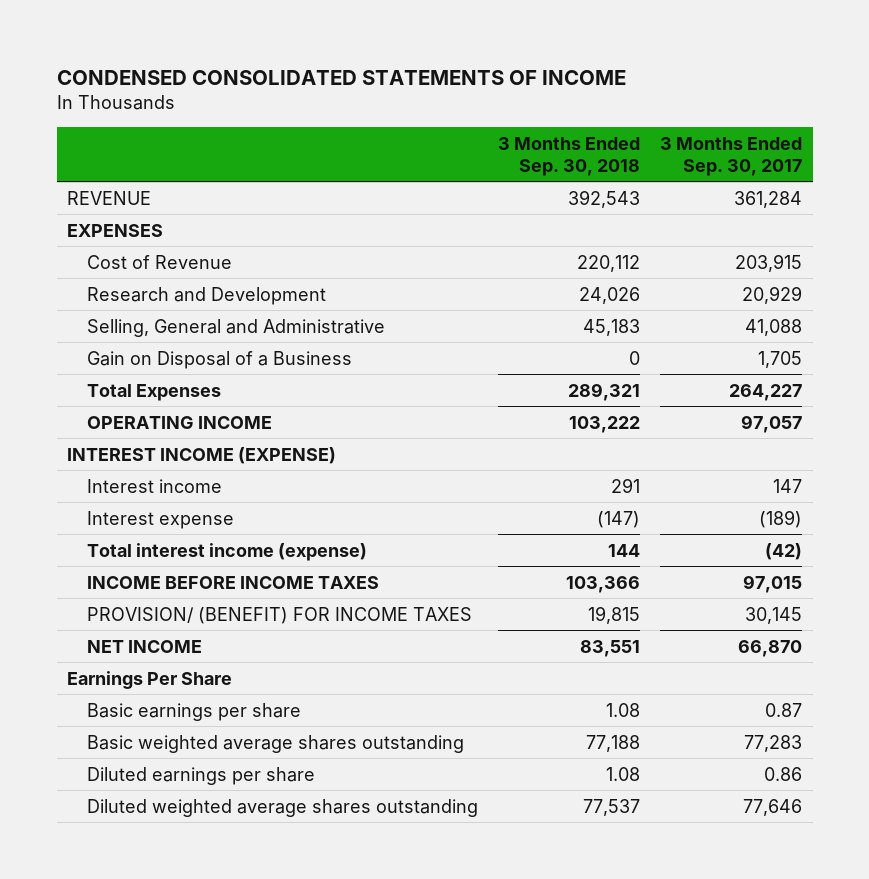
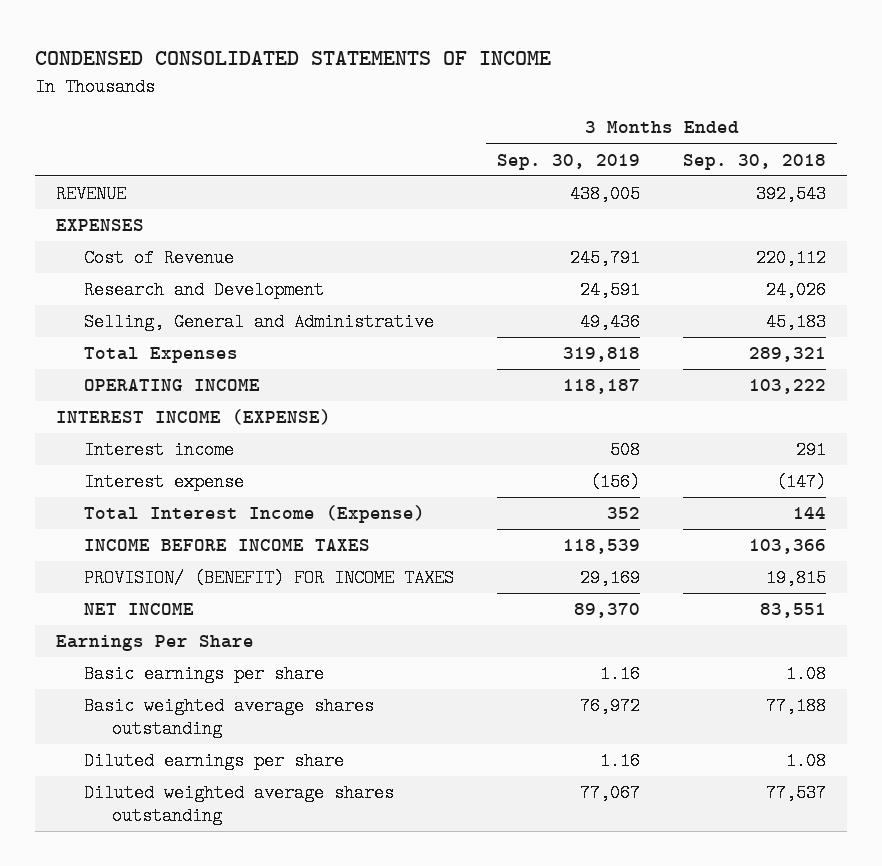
[660,136,803,176] 3 Months Ended Sep. 30, 2017 -> none
none -> [497,153,641,170] Sep. 30, 2019
[86,350,352,369] Gain on Disposal of a Business -> none
[86,542,367,561] Total interest income (expense) -> [84,505,426,524] Total Interest Income (Expense)

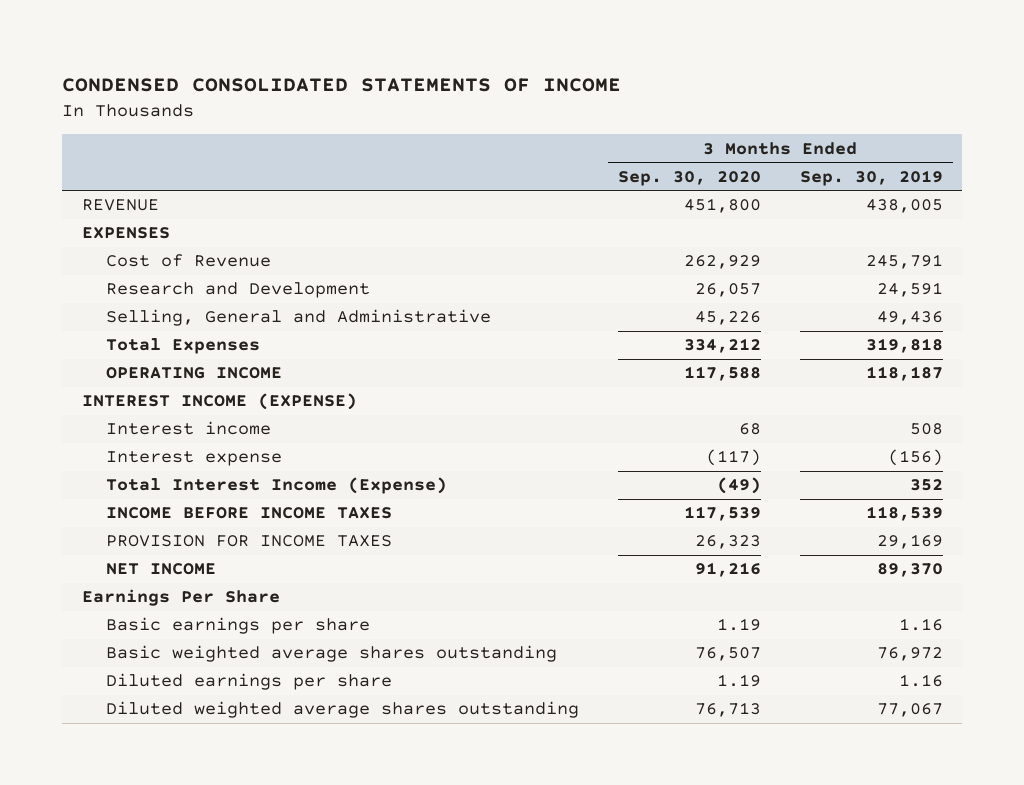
[683,153,827,170] Sep. 30, 2018 -> none
none -> [617,170,761,186] Sep. 30, 2020
[84,569,455,588] PROVISION/ (BENEFIT) FOR INCOME TAXES -> [105,535,392,548] PROVISION FOR INCOME TAXES

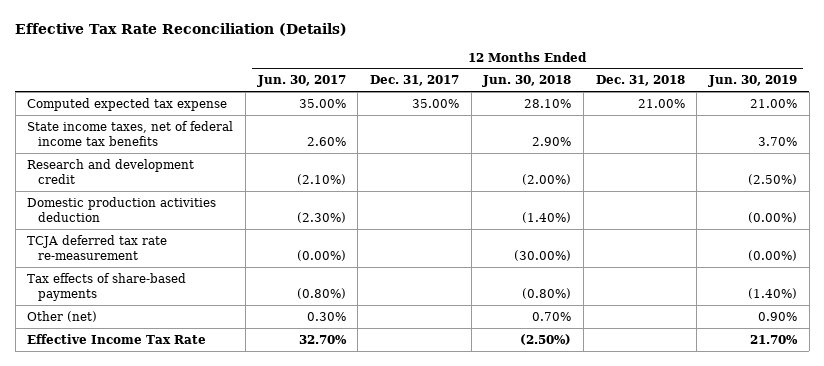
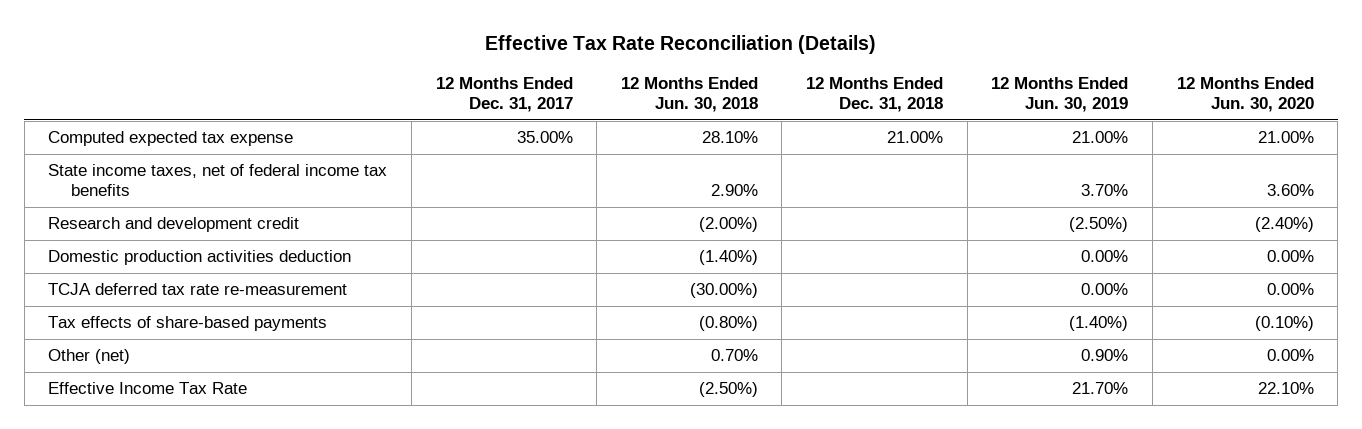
[256,75,346,88] Jun. 30, 2017 -> none
none -> [1176,77,1314,113] 12 Months Ended Jun. 30, 2020
[747,211,797,223] (0.00%) -> [1081,250,1129,263] 0.00%
[747,249,797,261] (0.00%) -> [1081,283,1129,296] 0.00%

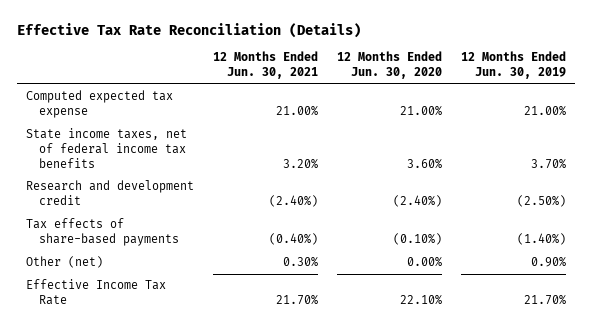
[435,77,573,113] 12 Months Ended Dec. 31, 2017 -> none
[620,77,758,113] 12 Months Ended Jun. 30, 2018 -> none
[806,77,944,113] 12 Months Ended Dec. 31, 2018 -> none
none -> [212,51,318,80] 12 Months Ended Jun. 30, 2021
[48,250,352,266] Domestic production activities deduction -> none
[48,283,348,296] TCJA deferred tax rate re-measurement -> none

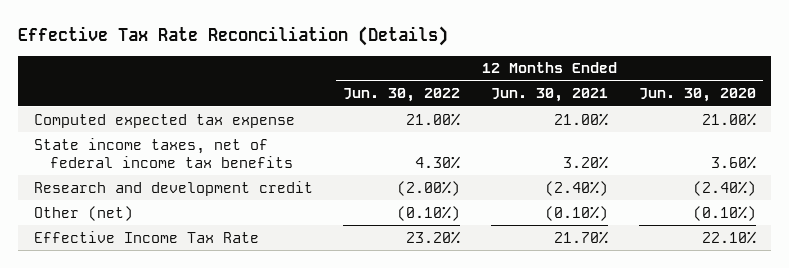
[460,51,566,80] 12 Months Ended Jun. 30, 2019 -> none
none -> [343,88,461,103] Jun. 30, 2022
[26,218,179,247] Tax effects of share-based payments -> none
[282,257,318,268] 0.30% -> [545,205,609,221] (0.10%)
[406,257,442,268] 0.00% -> [692,205,756,221] (0.10%)

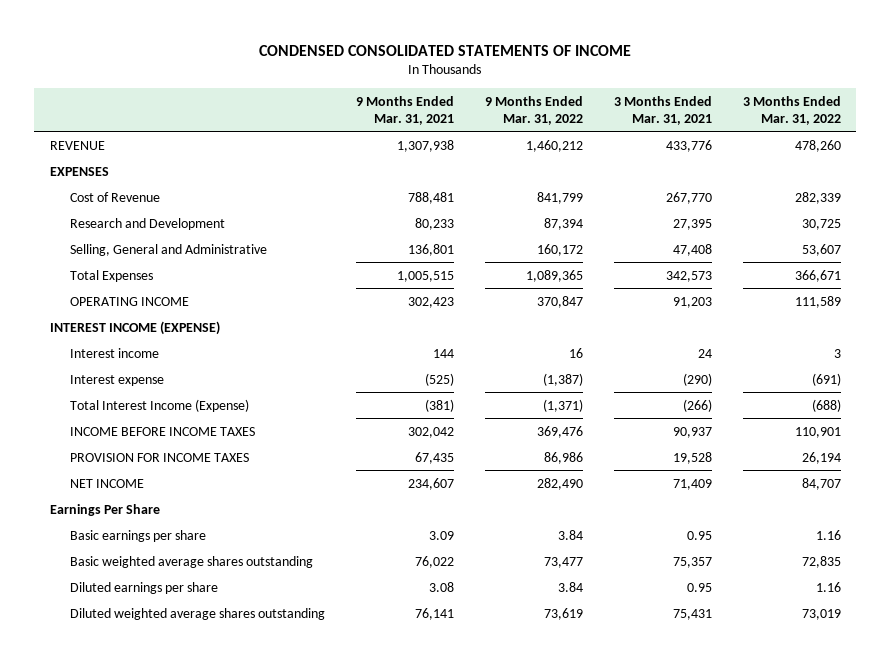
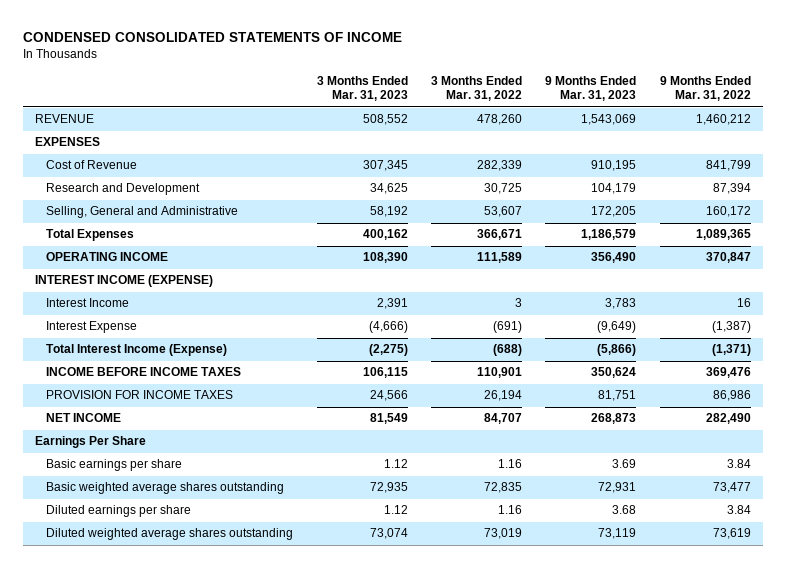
[355,96,454,125] 9 Months Ended Mar. 31, 2021 -> none
[613,96,712,125] 3 Months Ended Mar. 31, 2021 -> none
none -> [316,75,408,102] 3 Months Ended Mar. 31, 2023
none -> [545,75,637,102] 9 Months Ended Mar. 31, 2023
[69,347,159,358] Interest income -> [46,298,130,308] Interest Income
[69,374,164,386] Interest expense -> [46,321,138,334] Interest Expense

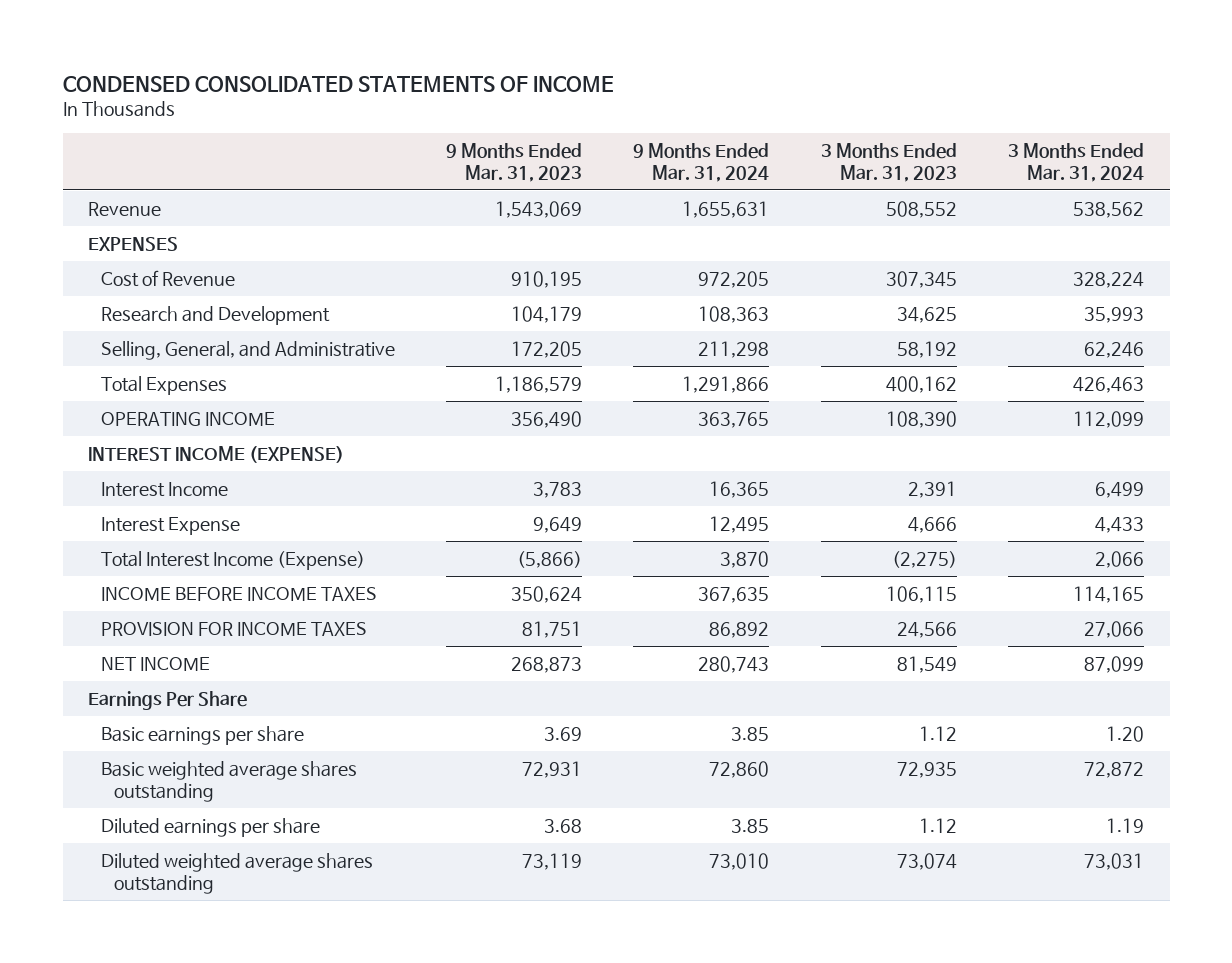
[431,75,523,102] 3 Months Ended Mar. 31, 2022 -> none
[659,75,751,102] 9 Months Ended Mar. 31, 2022 -> none
none -> [633,142,770,182] 9 Months Ended Mar. 31, 2024
none -> [1007,142,1144,182] 3 Months Ended Mar. 31, 2024
[35,114,95,124] REVENUE -> [88,201,162,216] Revenue
[46,206,239,219] Selling, General and Administrative -> [101,340,396,360] Selling, General, and Administrative
[368,321,408,334] (4,666) -> [907,516,957,533] 4,666
[597,321,637,334] (9,649) -> [533,516,583,533] 9,649

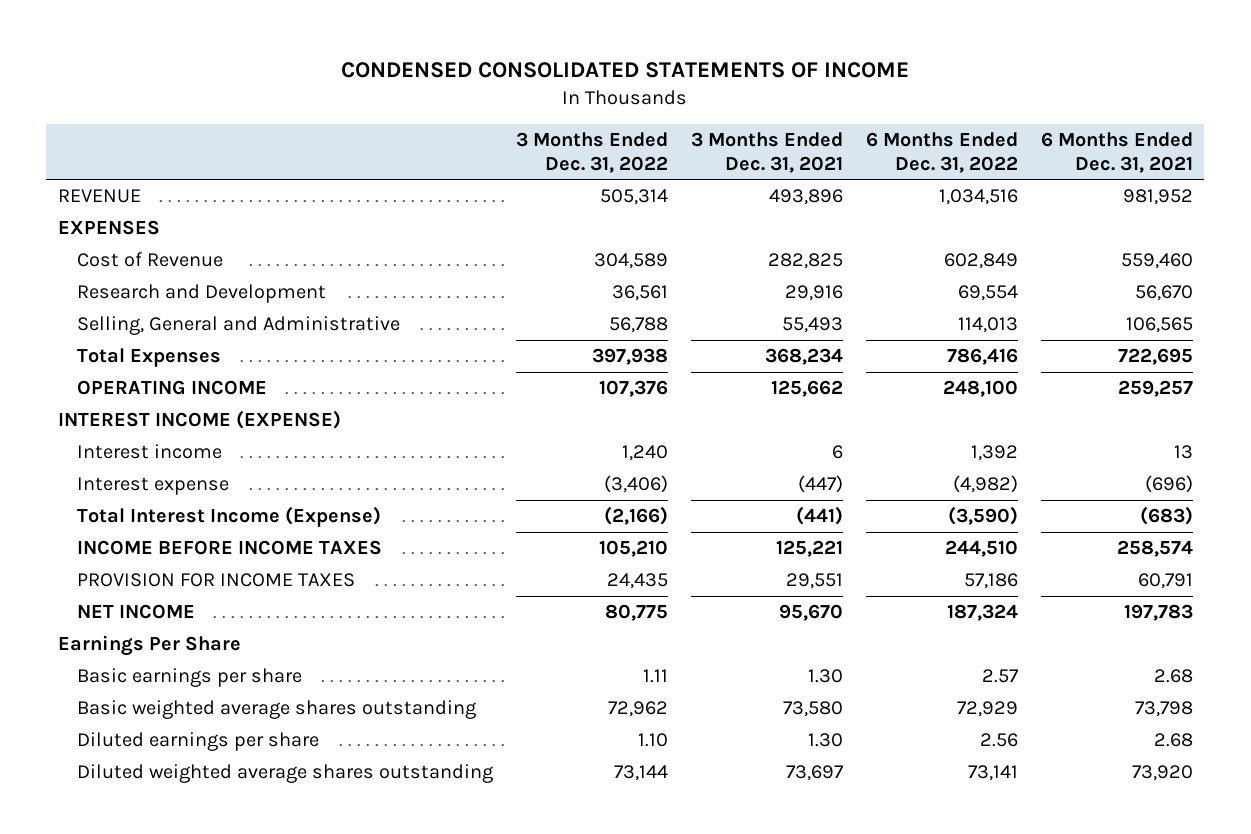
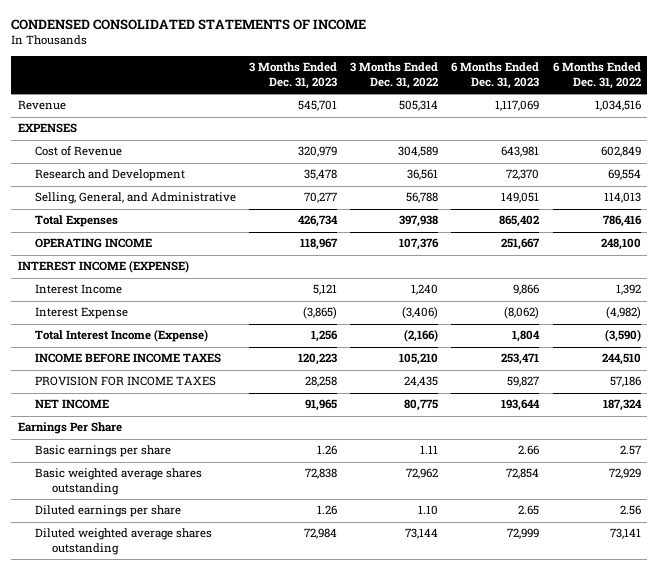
[690,131,843,173] 3 Months Ended Dec. 31, 2021 -> none
[1040,131,1193,173] 6 Months Ended Dec. 31, 2021 -> none
none -> [249,62,338,89] 3 Months Ended Dec. 31, 2023
none -> [451,62,540,89] 6 Months Ended Dec. 31, 2023
[57,189,141,204] REVENUE -> [18,100,67,111] Revenue
[77,316,401,336] Selling, General and Administrative -> [34,192,236,205] Selling, General, and Administrative
[77,444,223,460] Interest income -> [34,284,122,295] Interest Income
[77,477,230,496] Interest expense -> [34,307,128,320] Interest Expense

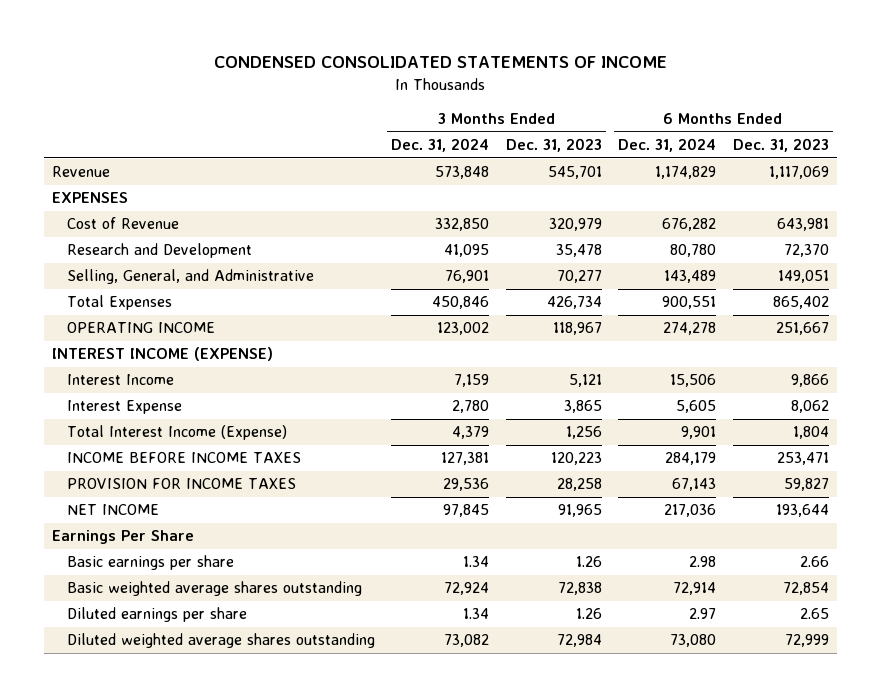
[350,62,439,89] 3 Months Ended Dec. 31, 2022 -> none
[552,62,641,89] 6 Months Ended Dec. 31, 2022 -> none
none -> [391,137,490,152] Dec. 31, 2024
none -> [618,137,717,152] Dec. 31, 2024
[303,306,338,320] (3,865) -> [563,400,602,414] 3,865
[504,306,540,320] (8,062) -> [790,400,829,414] 8,062

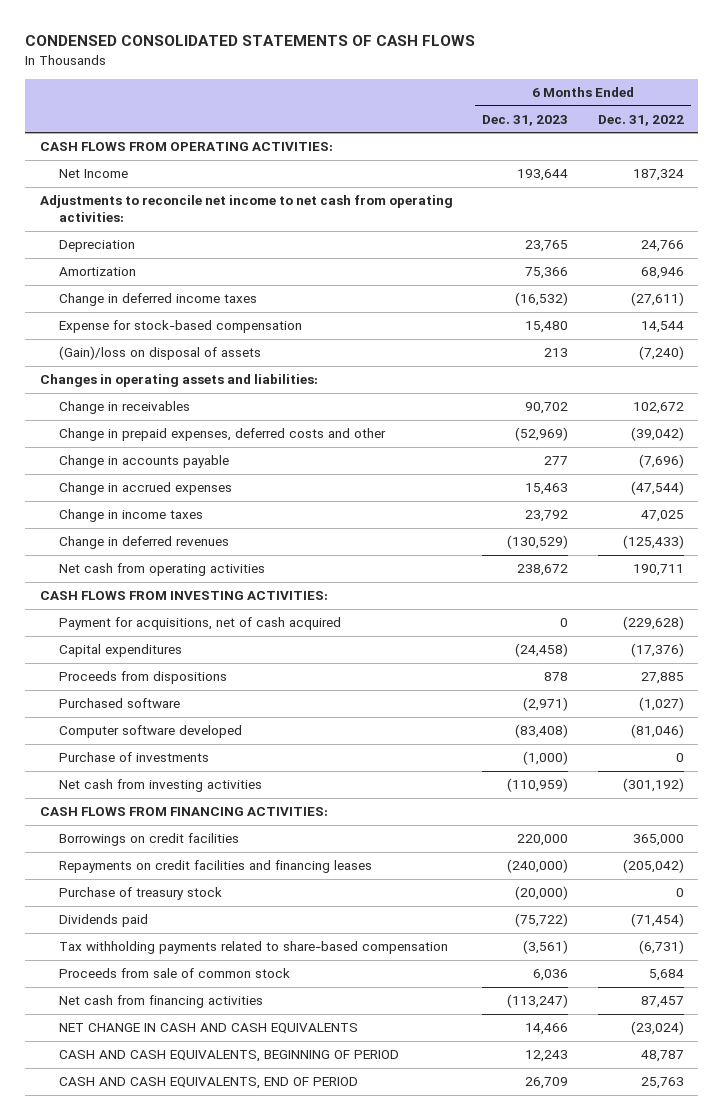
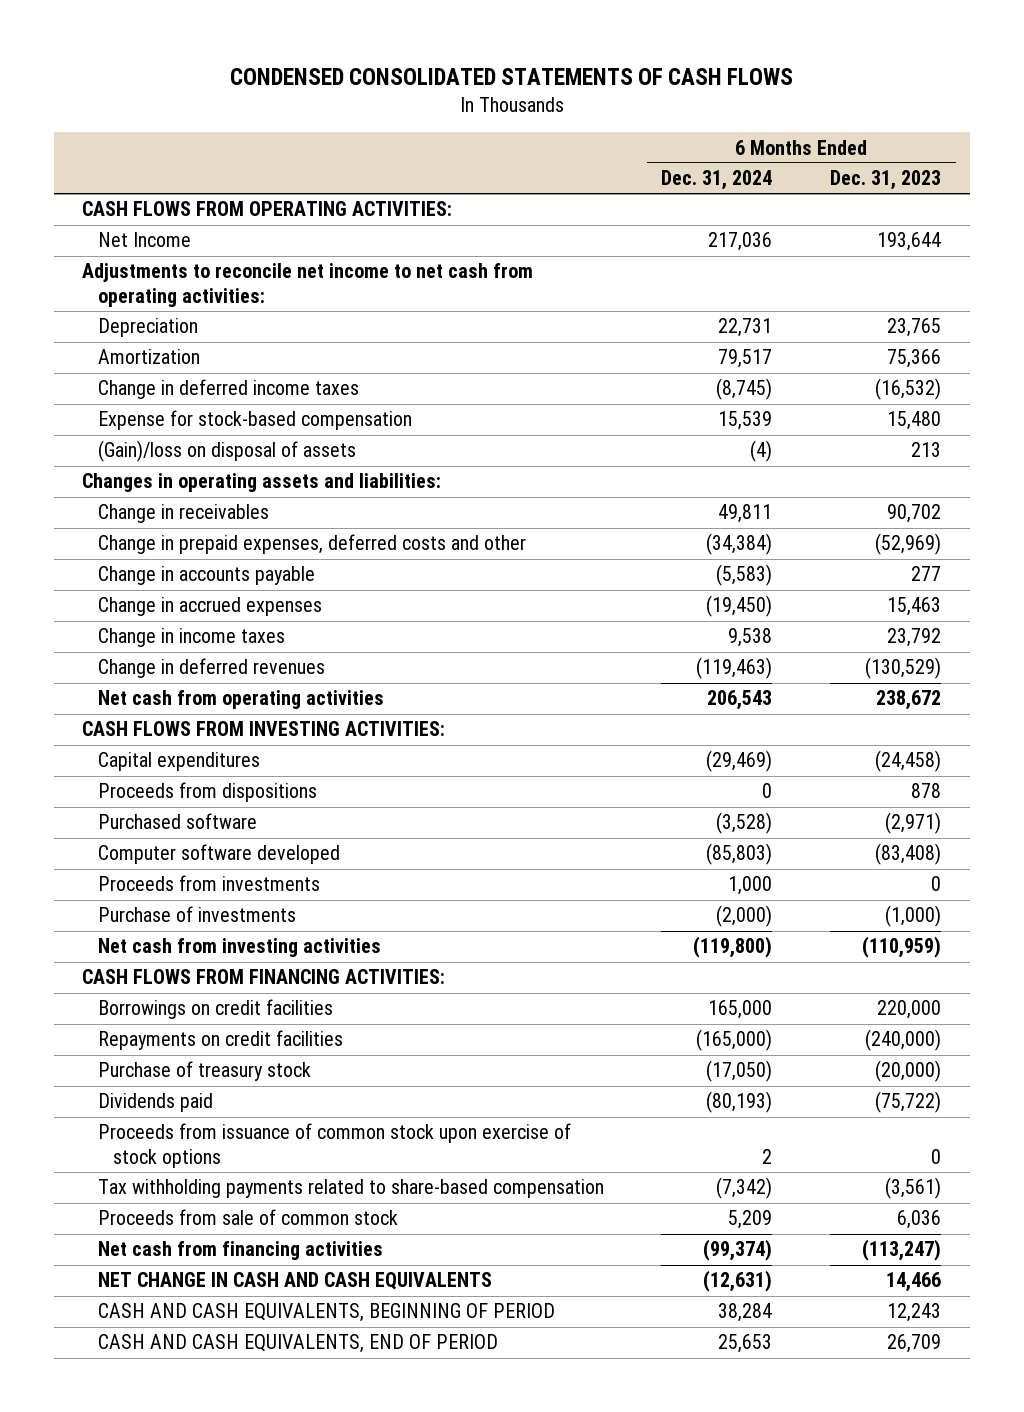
[597,114,684,126] Dec. 31, 2022 -> none
none -> [661,170,773,191] Dec. 31, 2024
[59,617,342,631] Payment for acquisitions, net of cash acquired -> none
none -> [97,875,320,892] Proceeds from investments
[59,860,373,874] Repayments on credit facilities and financing leases -> [97,1030,343,1051] Repayments on credit facilities
none -> [97,1123,571,1169] Proceeds from issuance of common stock upon exercise of stock options

